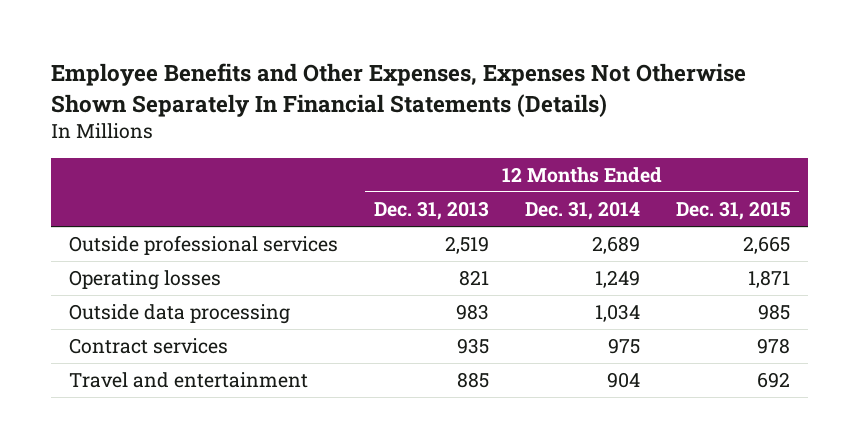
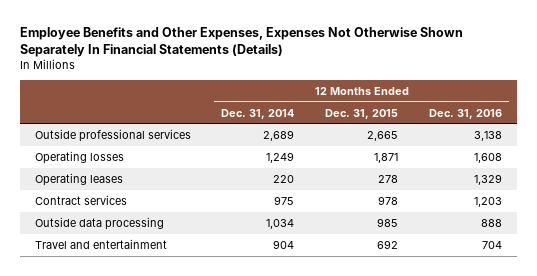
[374,201,490,221] Dec. 31, 2013 -> none
none -> [428,108,502,119] Dec. 31, 2016
none -> [34,172,123,186] Operating leases
[69,304,291,325] Outside data processing -> [34,216,164,230] Outside data processing

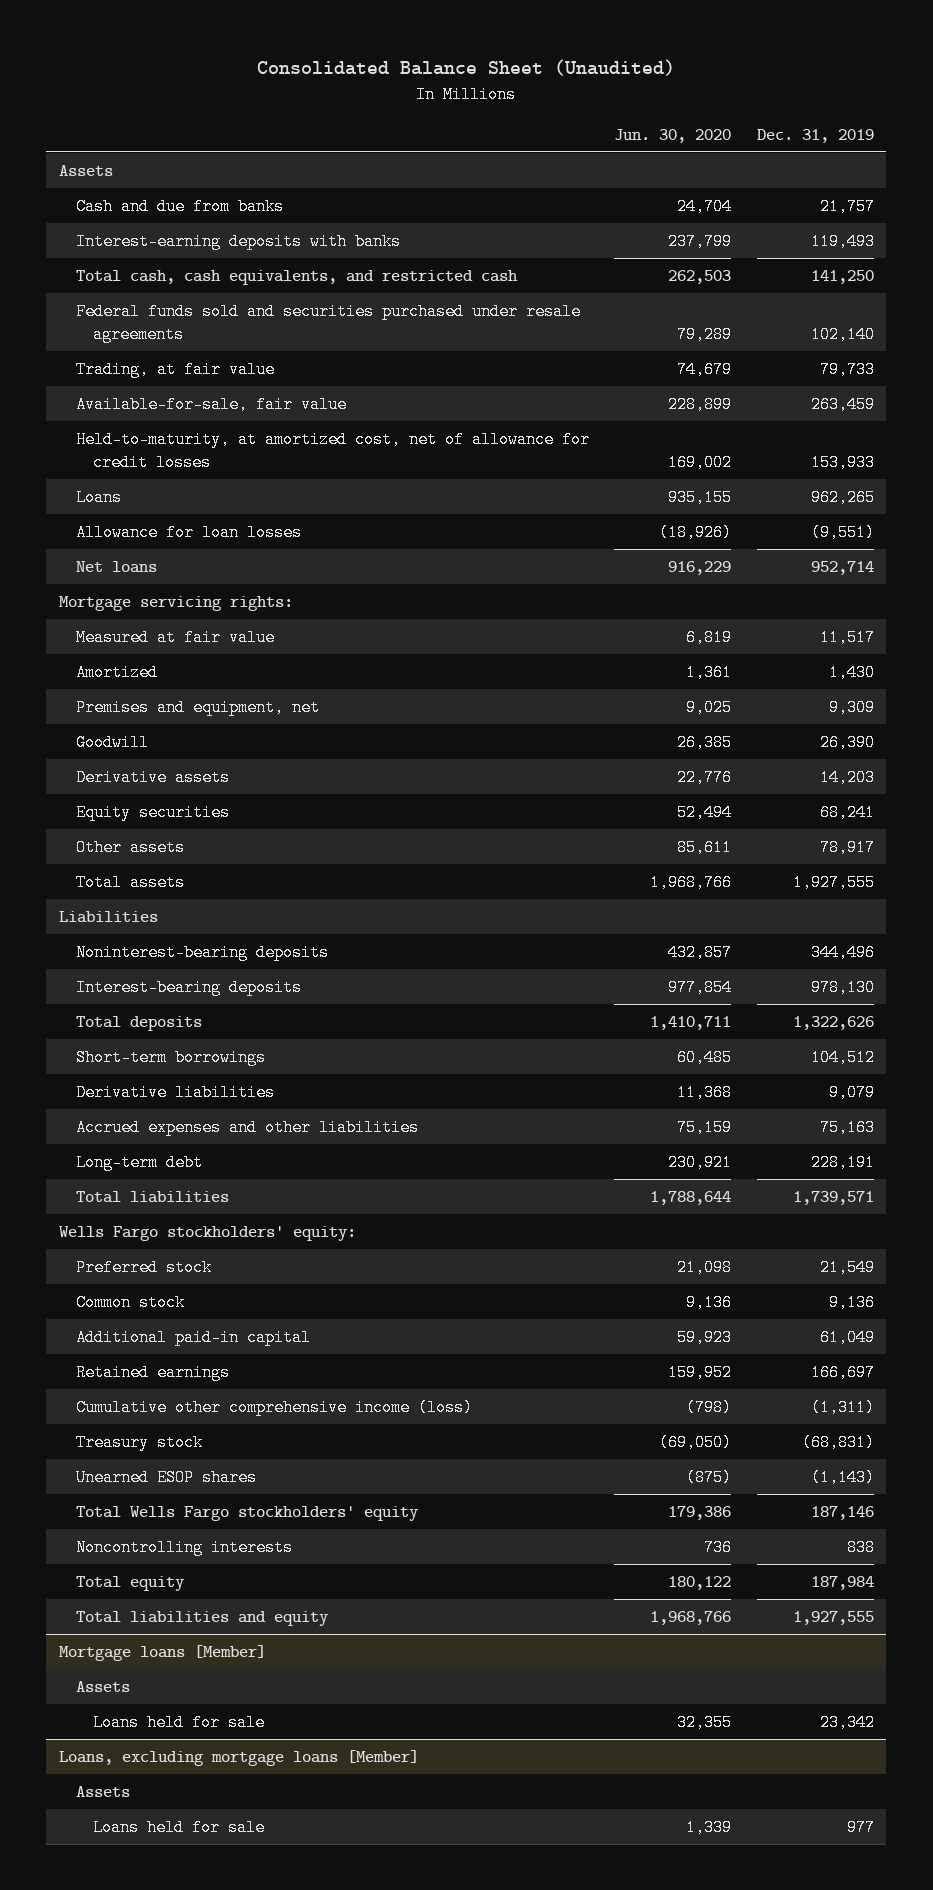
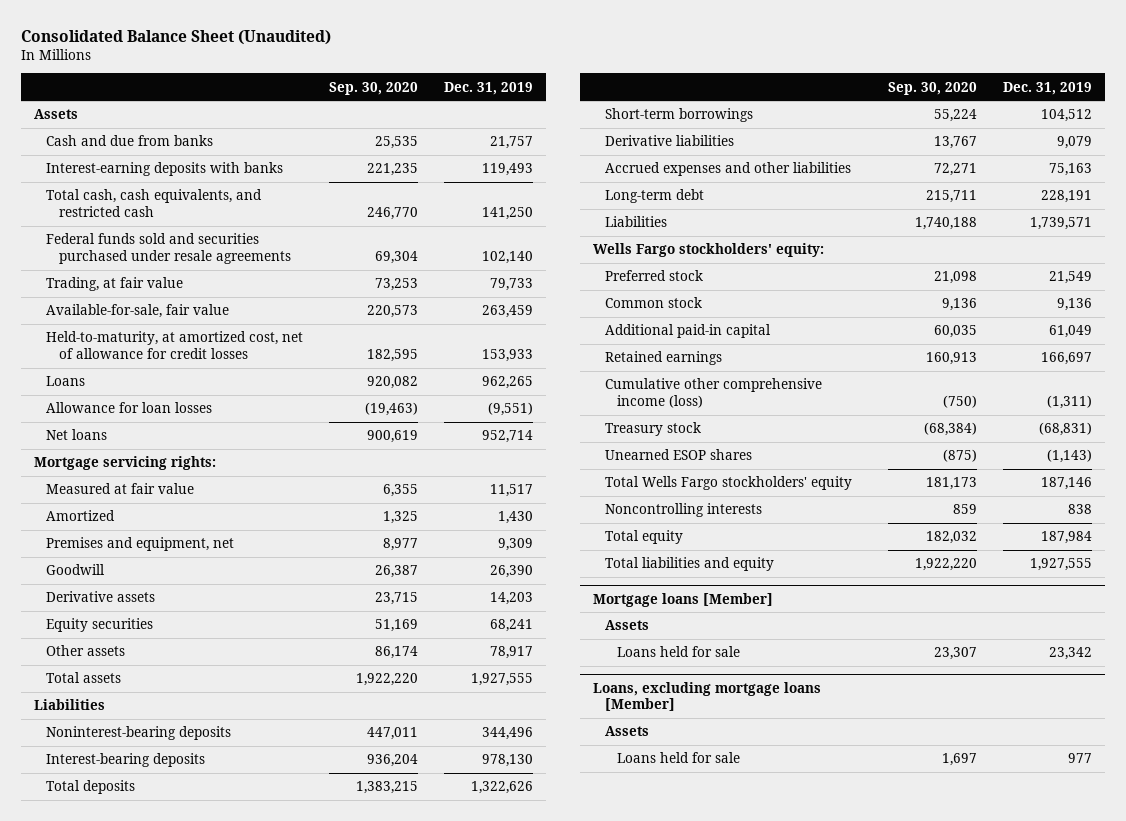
[614,128,732,143] Jun. 30, 2020 -> none
none -> [329,81,419,95] Sep. 30, 2020
[76,1190,230,1203] Total liabilities -> [604,216,667,228] Liabilities

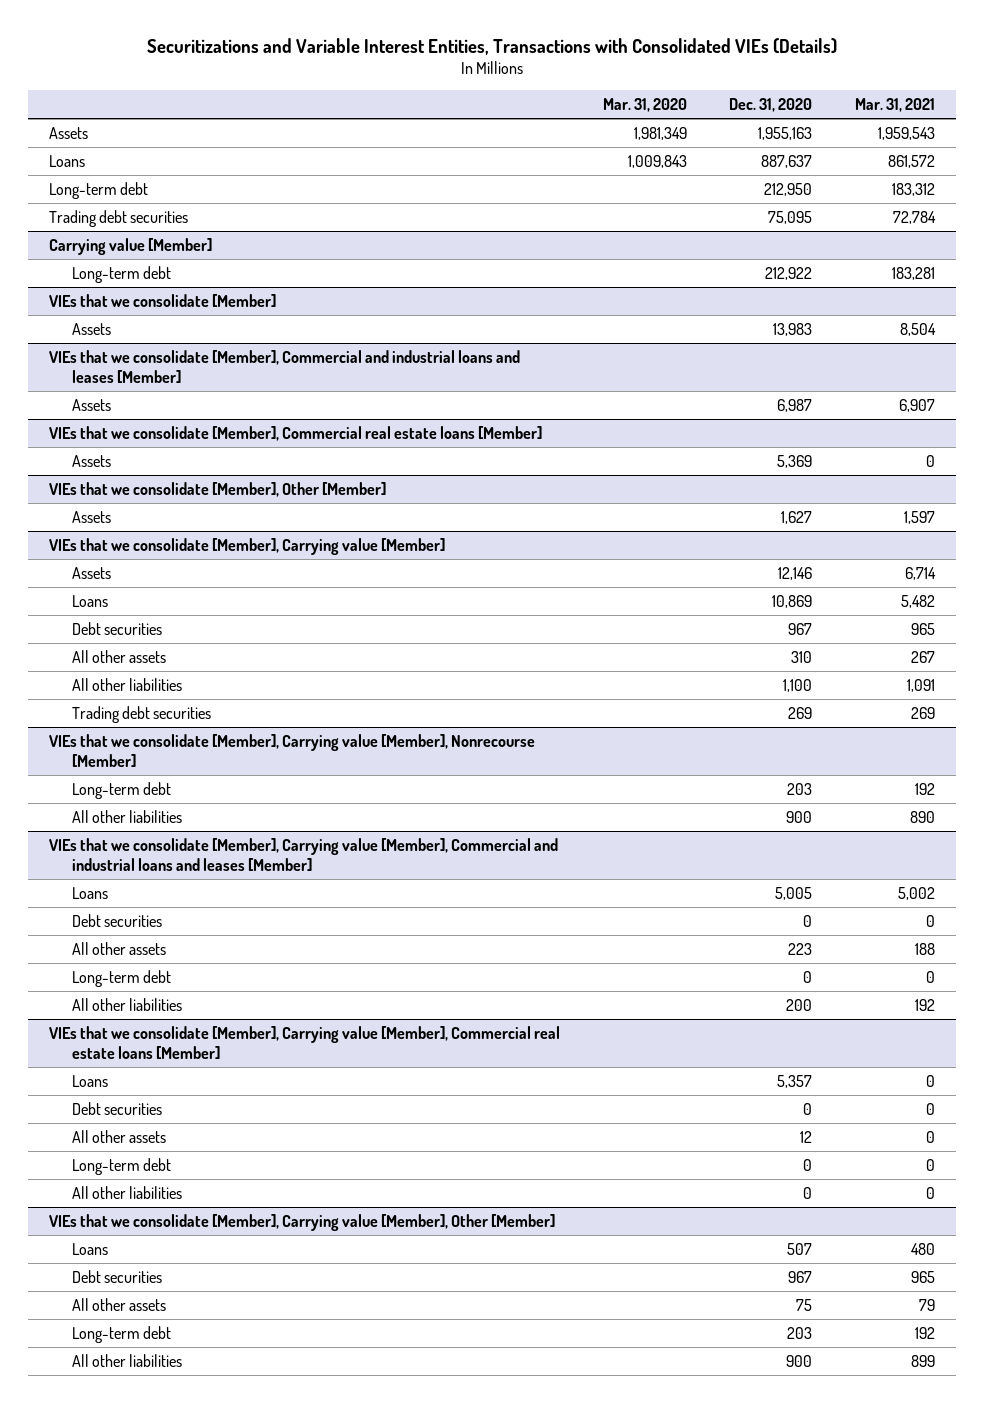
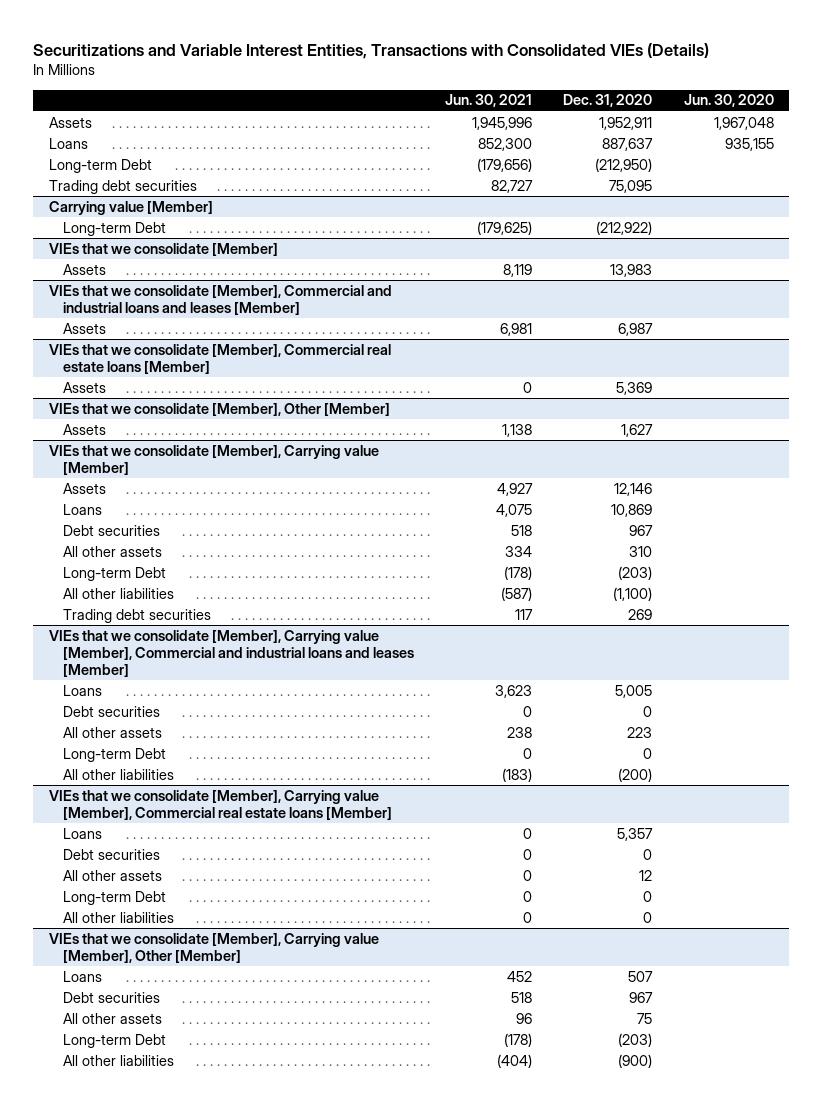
[602,97,687,112] Mar. 31, 2020 -> none
[854,97,935,112] Mar. 31, 2021 -> none
none -> [445,94,533,108] Jun. 30, 2021
none -> [683,94,774,108] Jun. 30, 2020
[758,126,813,140] 1,955,163 -> [599,116,653,130] 1,952,911
[48,181,148,199] Long-term debt -> [49,158,153,173] Long-term Debt
[764,182,813,196] 212,950 -> [595,157,653,172] (212,950)
[72,265,172,283] Long-term debt -> [63,221,167,236] Long-term Debt
[765,266,813,280] 212,922 -> [596,220,653,235] (212,922)
none -> [63,566,167,581] Long-term Debt
[783,678,813,692] 1,100 -> [613,586,653,601] (1,100)
[48,733,535,767] VIEs that we consolidate [Member], Carrying value [Member], Nonrecourse [Member] -> none
[72,781,172,799] Long-term debt -> none
[72,809,183,823] All other liabilities -> none
[72,969,172,987] Long-term debt -> [63,747,167,762] Long-term Debt
[786,998,813,1011] 200 -> [618,767,653,782] (200)
[72,1157,172,1175] Long-term debt -> [63,890,167,905] Long-term Debt
[72,1325,172,1343] Long-term debt -> [63,1033,167,1048] Long-term Debt
[787,1326,813,1339] 203 -> [618,1032,653,1047] (203)
[786,1354,813,1367] 900 -> [618,1053,653,1068] (900)

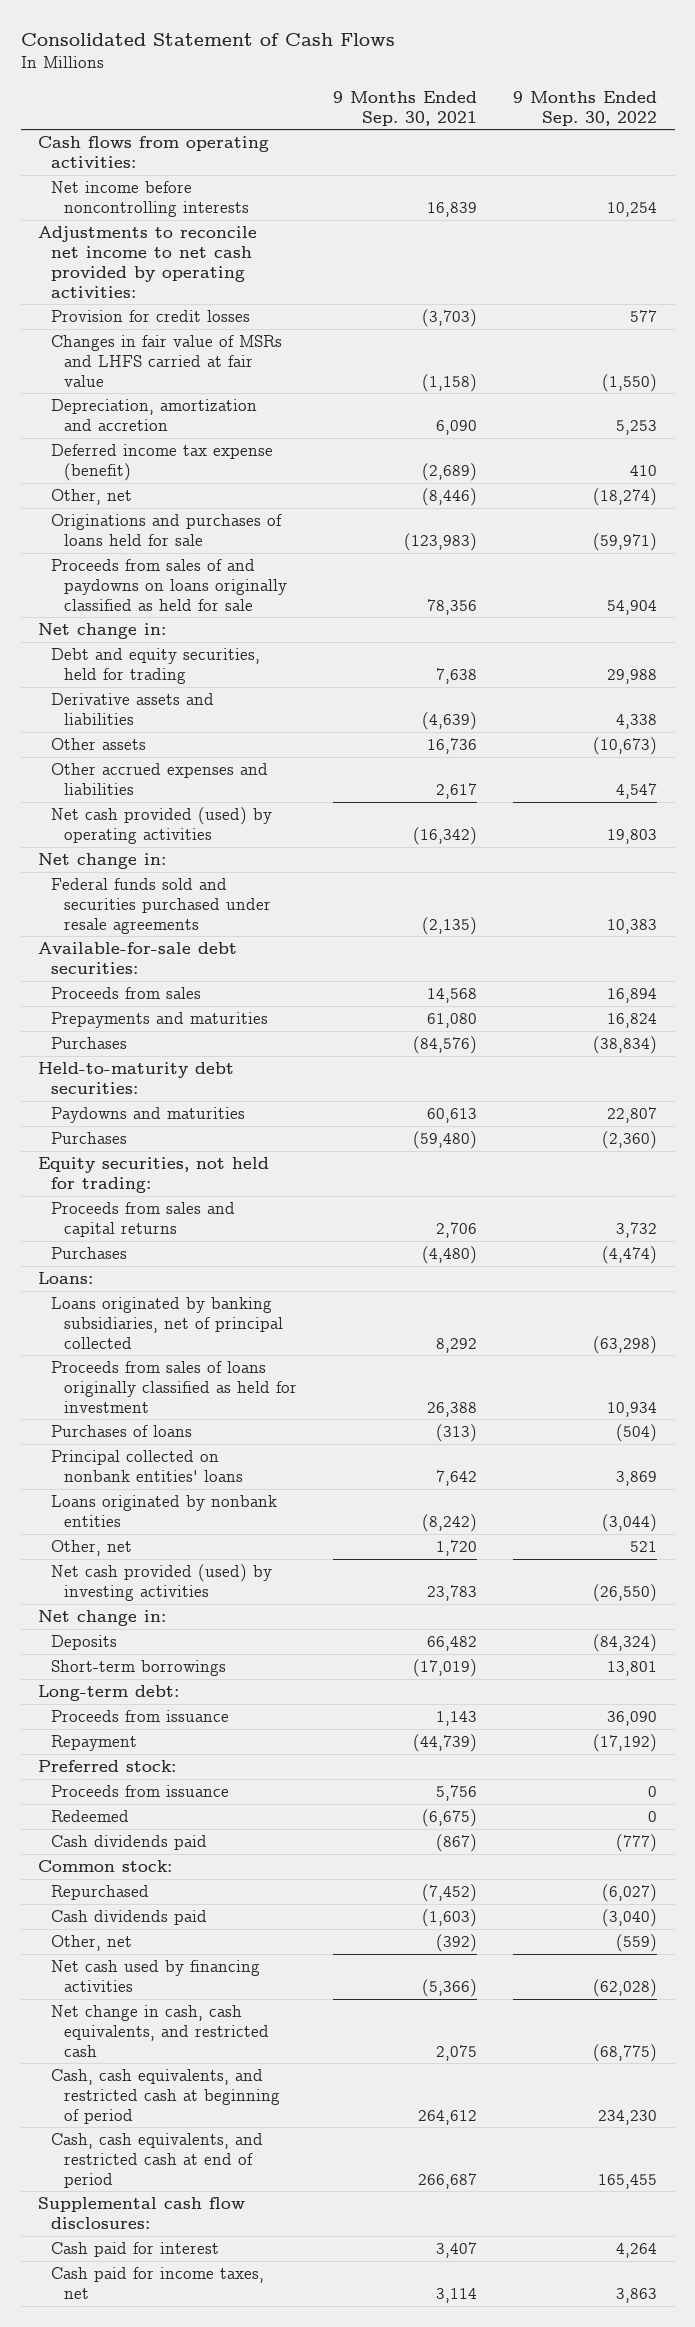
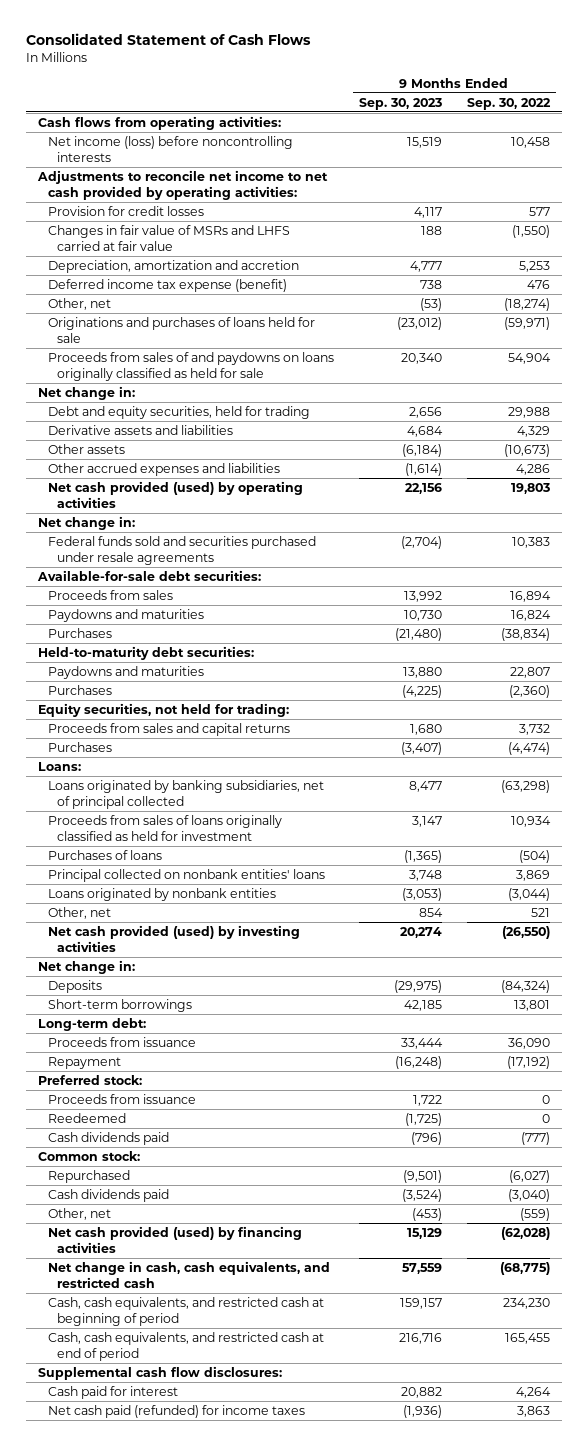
[333,90,478,126] 9 Months Ended Sep. 30, 2021 -> none
none -> [358,97,442,110] Sep. 30, 2023
[51,181,250,217] Net income before noncontrolling interests -> [47,135,293,162] Net income (loss) before noncontrolling interests
[606,201,657,217] 10,254 -> [510,136,550,148] 10,458
[629,464,657,476] 410 -> [526,279,550,289] 476
[615,713,657,729] 4,338 -> [516,425,550,437] 4,329
[615,782,657,799] 4,547 -> [515,463,550,475] 4,286
[51,1012,269,1029] Prepayments and maturities -> [47,608,204,622] Paydowns and maturities
[51,1810,130,1823] Redeemed -> [47,1112,126,1123] Reedeemed
[51,1960,261,1992] Net cash used by financing activities -> [47,1225,302,1253] Net cash provided (used) by financing activities
[51,2267,265,2299] Cash paid for income taxes, net -> [47,1404,305,1418] Net cash paid (refunded) for income taxes

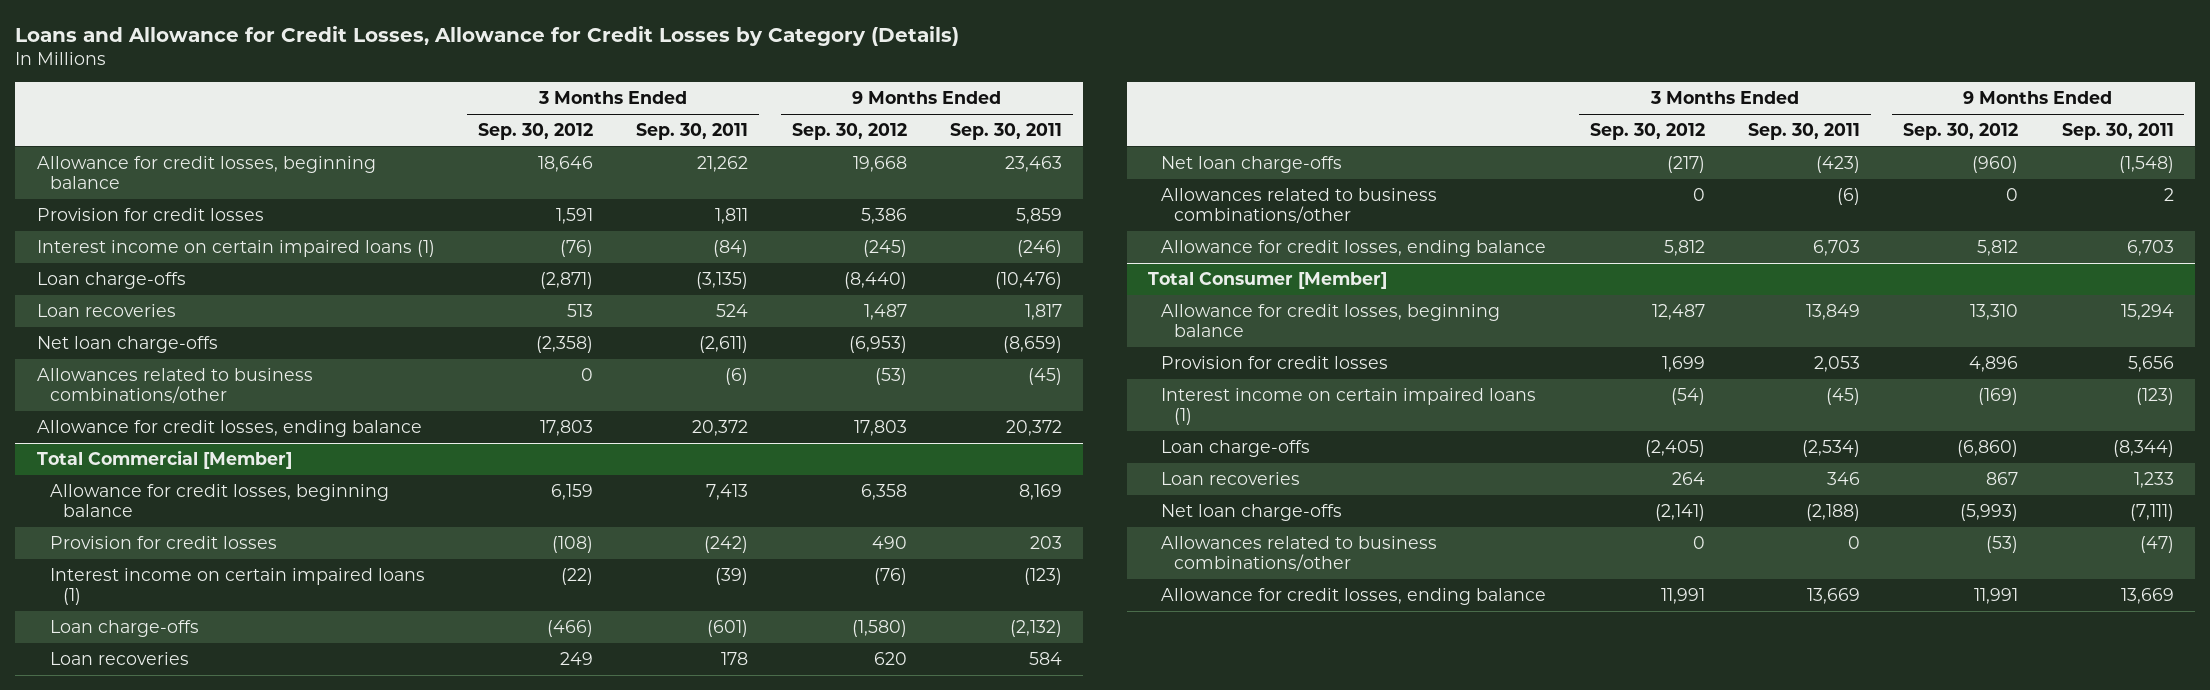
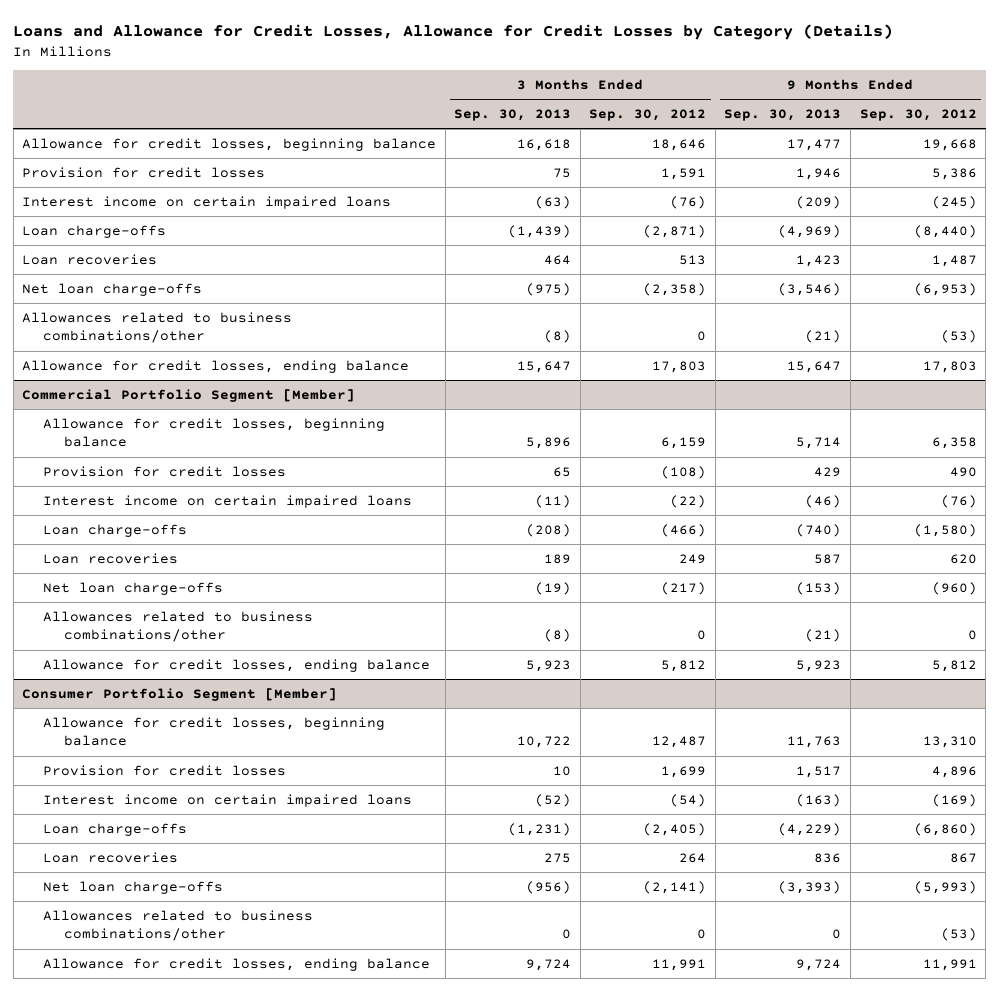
[636,122,749,140] Sep. 30, 2011 -> none
[949,122,1062,140] Sep. 30, 2011 -> none
none -> [454,109,572,122] Sep. 30, 2013
none -> [724,109,842,122] Sep. 30, 2013
[36,239,435,257] Interest income on certain impaired loans (1) -> [22,195,392,209] Interest income on certain impaired loans
[36,449,292,469] Total Commercial [Member] -> none
none -> [22,388,356,402] Commercial Portfolio Segment [Member]
[49,567,425,606] Interest income on certain impaired loans (1) -> [42,494,412,508] Interest income on certain impaired loans
[1148,271,1388,289] Total Consumer [Member] -> none
none -> [22,687,338,701] Consumer Portfolio Segment [Member]
[1161,387,1537,426] Interest income on certain impaired loans (1) -> [42,793,412,807] Interest income on certain impaired loans

